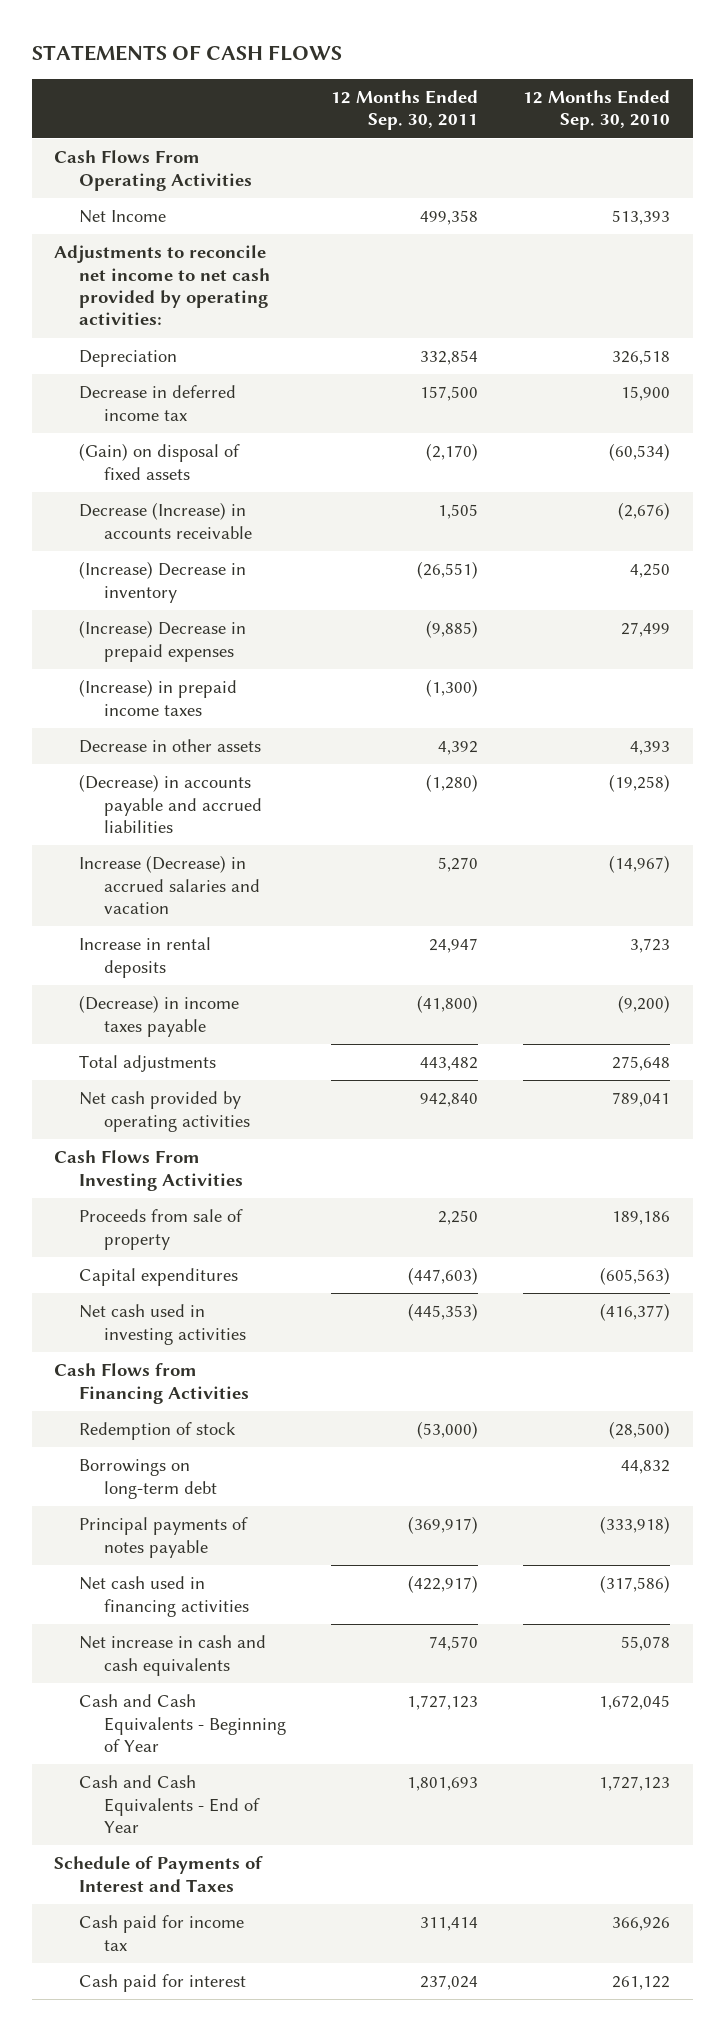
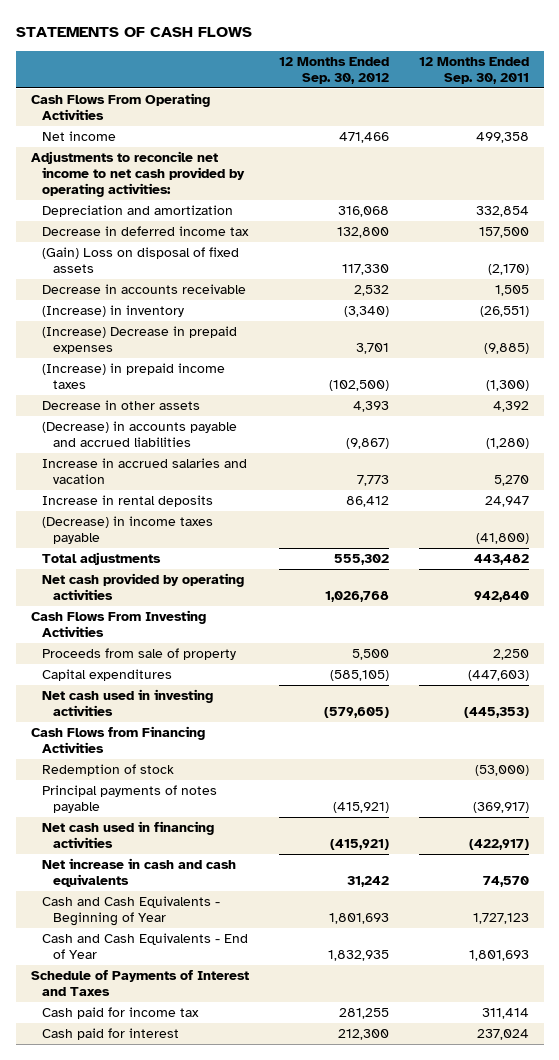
[523,90,671,131] 12 Months Ended Sep. 30, 2010 -> none
none -> [278,56,389,84] 12 Months Ended Sep. 30, 2012
[79,210,167,224] Net Income -> [41,131,116,142] Net income
[79,350,178,368] Depreciation -> [41,205,233,218] Depreciation and amortization
[79,443,241,480] (Gain) on disposal of fixed assets -> [41,247,239,274] (Gain) Loss on disposal of fixed assets
[79,502,252,539] Decrease (Increase) in accounts receivable -> [41,284,246,295] Decrease in accounts receivable
[79,561,247,603] (Increase) Decrease in inventory -> [41,305,184,318] (Increase) in inventory
[79,855,260,915] Increase (Decrease) in accrued salaries and vacation -> [41,458,247,485] Increase in accrued salaries and vacation
[79,1459,217,1499] Borrowings on long-term debt -> none

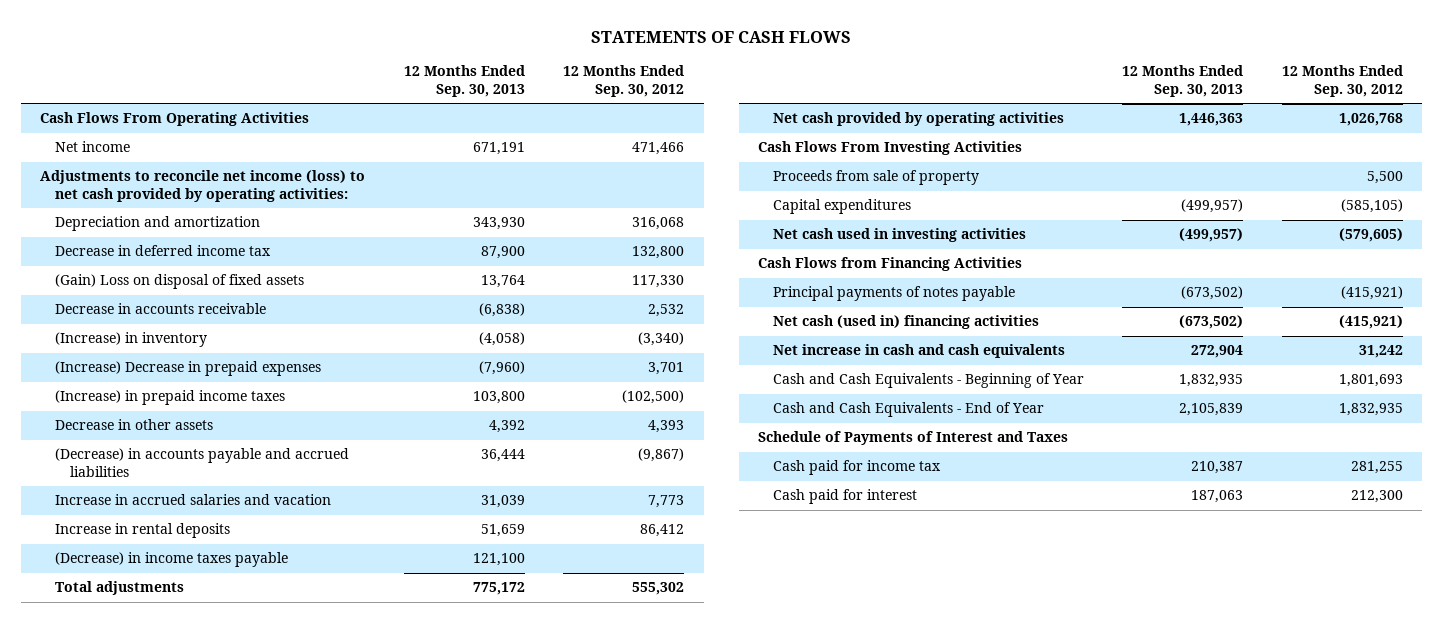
[418,56,529,84] 12 Months Ended Sep. 30, 2011 -> none
none -> [404,65,526,97] 12 Months Ended Sep. 30, 2013
[30,151,245,198] Adjustments to reconcile net income to net cash provided by operating activities: -> [39,170,365,202] Adjustments to reconcile net income (loss) to net cash provided by operating activities:
[41,764,174,777] Redemption of stock -> none
[41,821,214,849] Net cash used in financing activities -> [773,315,1040,330] Net cash (used in) financing activities

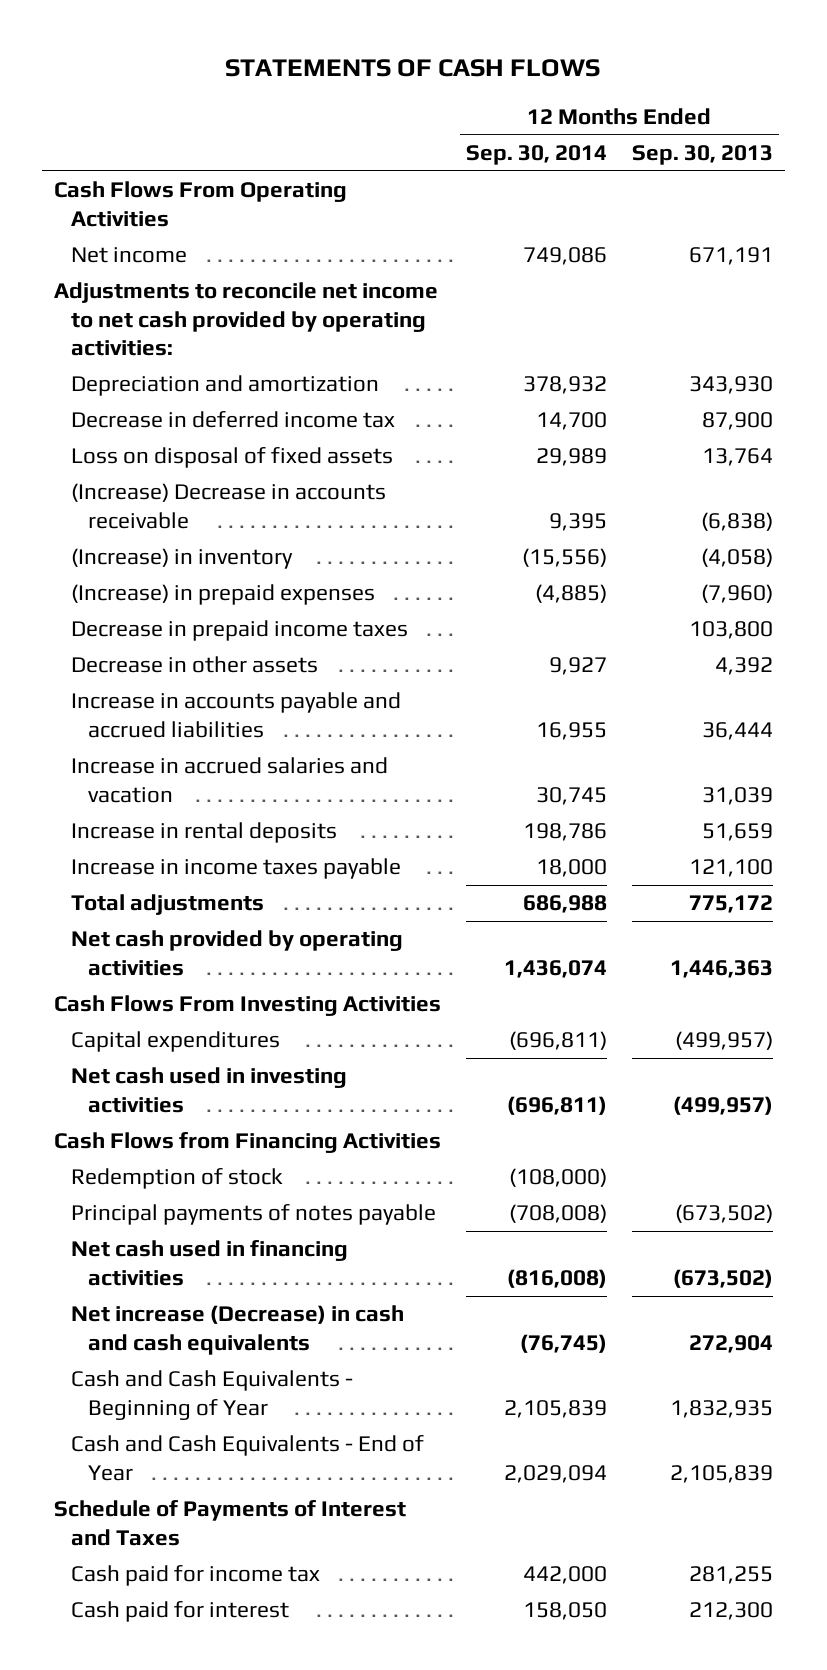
[563,65,685,97] 12 Months Ended Sep. 30, 2012 -> none
none -> [465,145,607,166] Sep. 30, 2014
[39,170,365,202] Adjustments to reconcile net income (loss) to net cash provided by operating activities: -> [54,282,439,357] Adjustments to reconcile net income to net cash provided by operating activities:
[54,274,304,290] (Gain) Loss on disposal of fixed assets -> [71,447,394,469] Loss on disposal of fixed assets
[54,303,266,315] Decrease in accounts receivable -> [71,483,387,529] (Increase) Decrease in accounts receivable
[54,361,321,377] (Increase) Decrease in prepaid expenses -> [71,584,376,606] (Increase) in prepaid expenses
[54,390,285,406] (Increase) in prepaid income taxes -> [71,620,409,642] Decrease in prepaid income taxes
[54,448,349,477] (Decrease) in accounts payable and accrued liabilities -> [71,692,402,738] Increase in accounts payable and accrued liabilities
[54,552,288,568] (Decrease) in income taxes payable -> [71,858,402,880] Increase in income taxes payable
[773,170,980,186] Proceeds from sale of property -> none
none -> [71,1168,284,1190] Redemption of stock
[773,315,1040,330] Net cash (used in) financing activities -> [71,1240,349,1286] Net cash used in financing activities
[773,344,1066,359] Net increase in cash and cash equivalents -> [71,1305,405,1355] Net increase (Decrease) in cash and cash equivalents
[1191,461,1244,475] 210,387 -> [688,1566,773,1585] 281,255
[1191,490,1244,504] 187,063 -> [688,1602,773,1621] 212,300

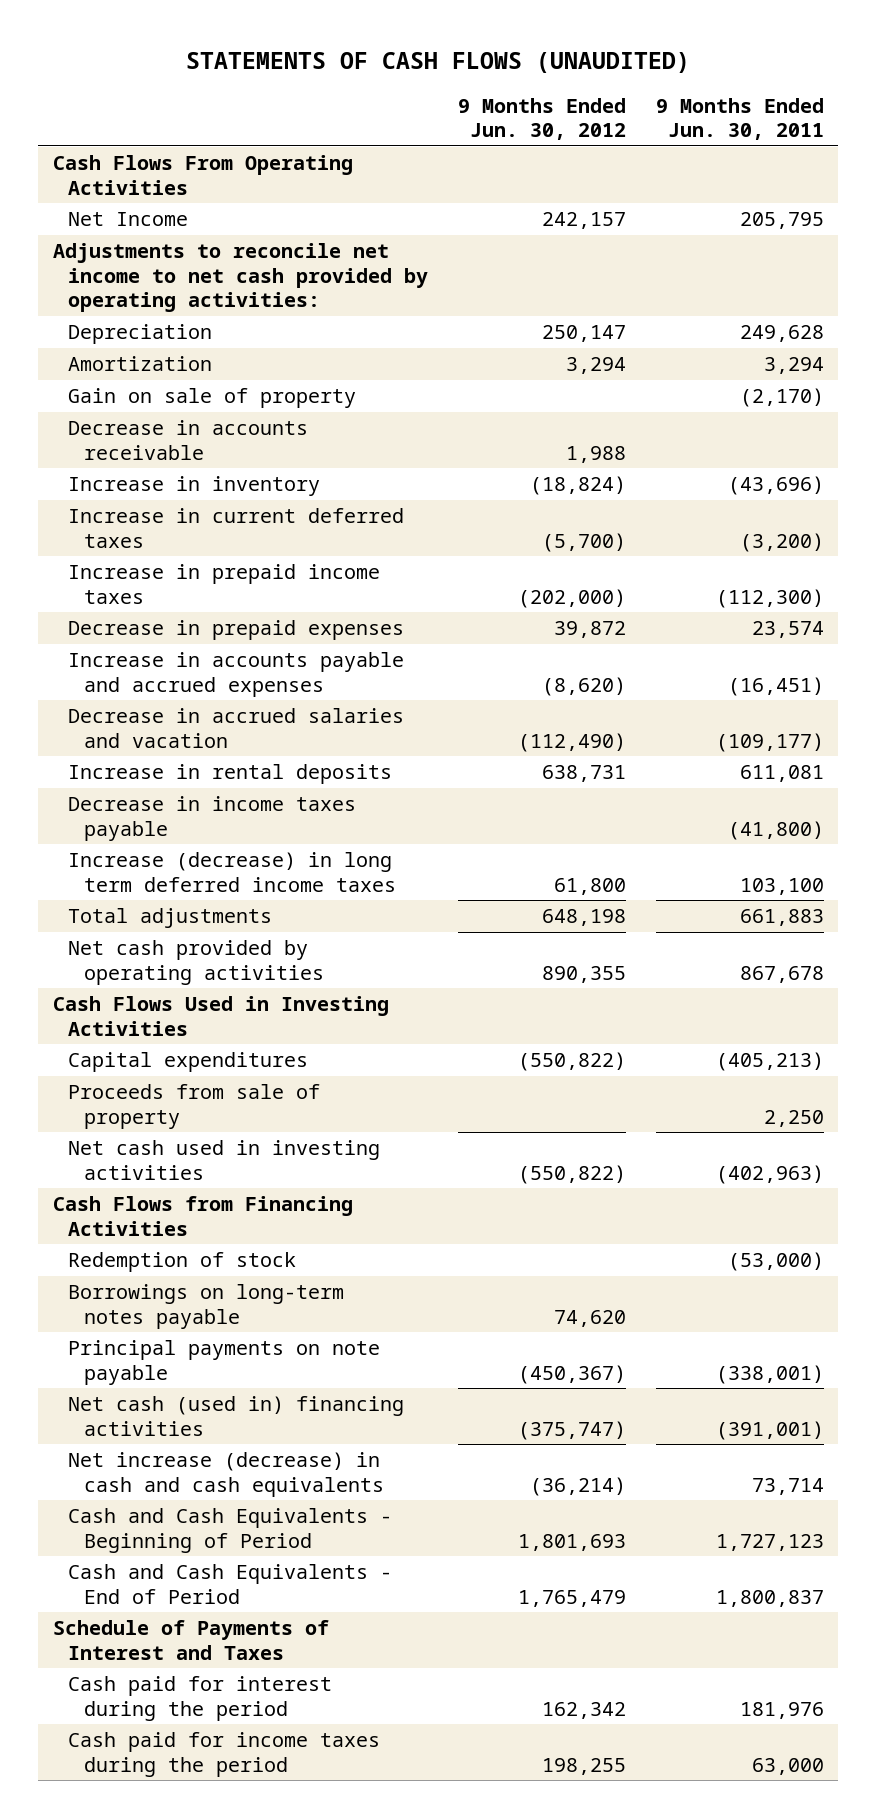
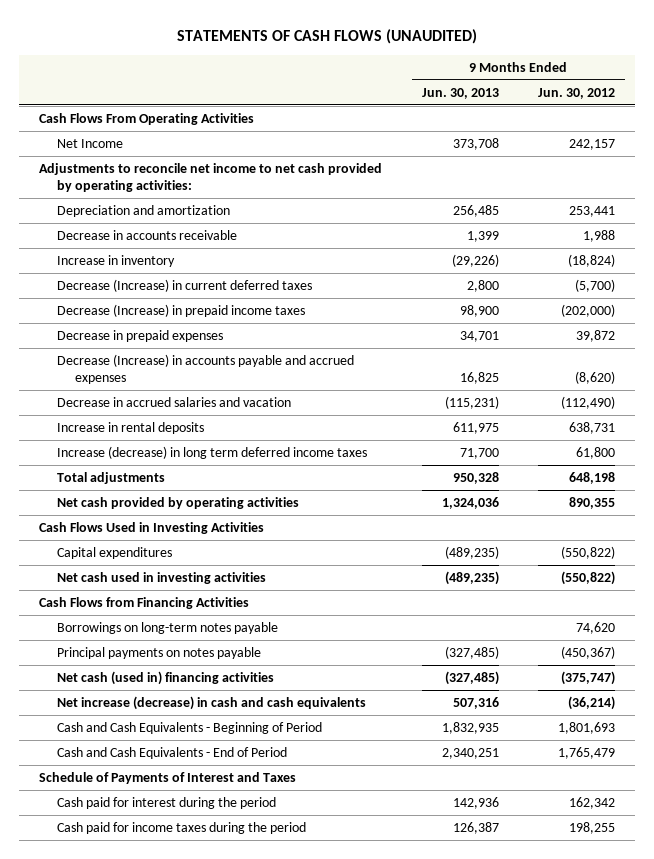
[655,97,824,141] 9 Months Ended Jun. 30, 2011 -> none
none -> [421,87,499,99] Jun. 30, 2013
[68,324,213,345] Depreciation -> none
[68,356,213,372] Amortization -> none
[68,388,357,409] Gain on sale of property -> none
none -> [56,205,230,218] Depreciation and amortization
[68,508,405,548] Increase in current deferred taxes -> [56,279,312,293] Decrease (Increase) in current deferred taxes
[68,564,381,604] Increase in prepaid income taxes -> [56,304,305,318] Decrease (Increase) in prepaid income taxes
[68,652,405,697] Increase in accounts payable and accrued expenses -> [56,354,354,384] Decrease (Increase) in accounts payable and accrued expenses
[68,796,357,841] Decrease in income taxes payable -> none
[68,1084,321,1129] Proceeds from sale of property -> none
[68,1252,297,1273] Redemption of stock -> none
[68,1340,381,1385] Principal payments on note payable -> [56,647,261,660] Principal payments on notes payable

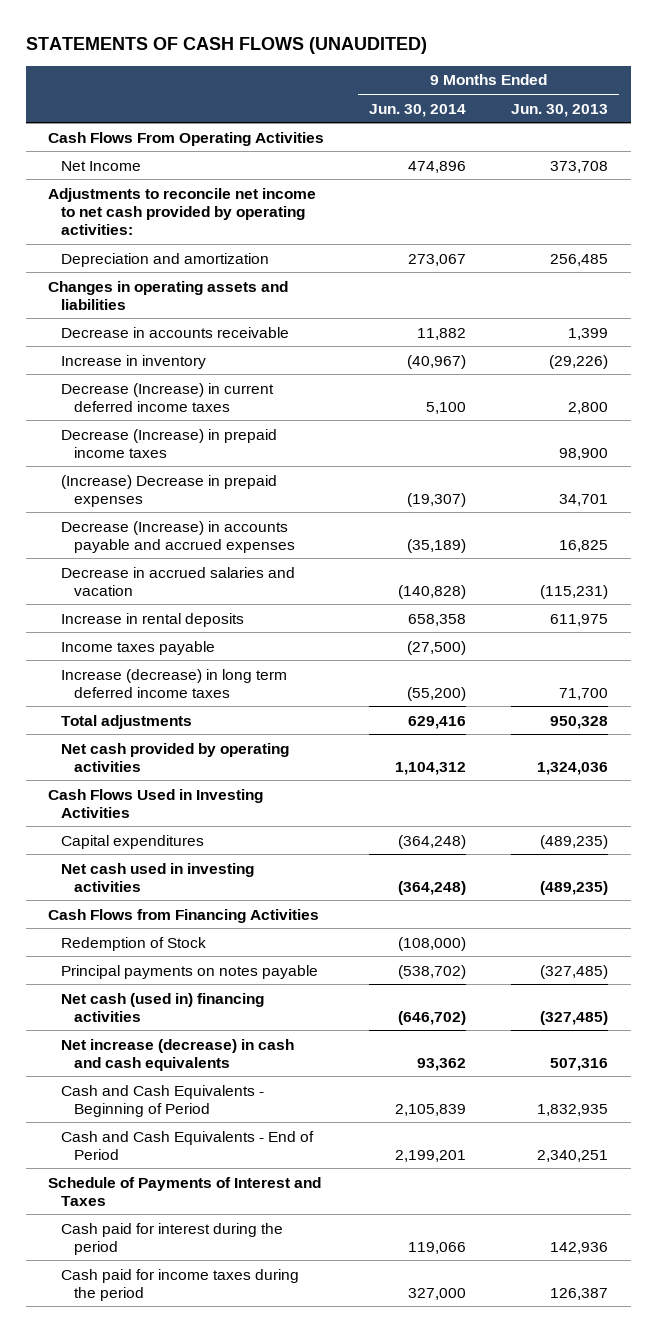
[537,87,615,99] Jun. 30, 2012 -> none
none -> [369,103,467,117] Jun. 30, 2014
none -> [48,280,289,310] Changes in operating assets and liabilities
[56,279,312,293] Decrease (Increase) in current deferred taxes -> [61,382,275,412] Decrease (Increase) in current deferred income taxes
[56,330,223,343] Decrease in prepaid expenses -> [61,474,278,507] (Increase) Decrease in prepaid expenses
none -> [61,640,216,655] Income taxes payable
[56,622,278,635] Borrowings on long-term notes payable -> none
none -> [61,936,207,951] Redemption of Stock

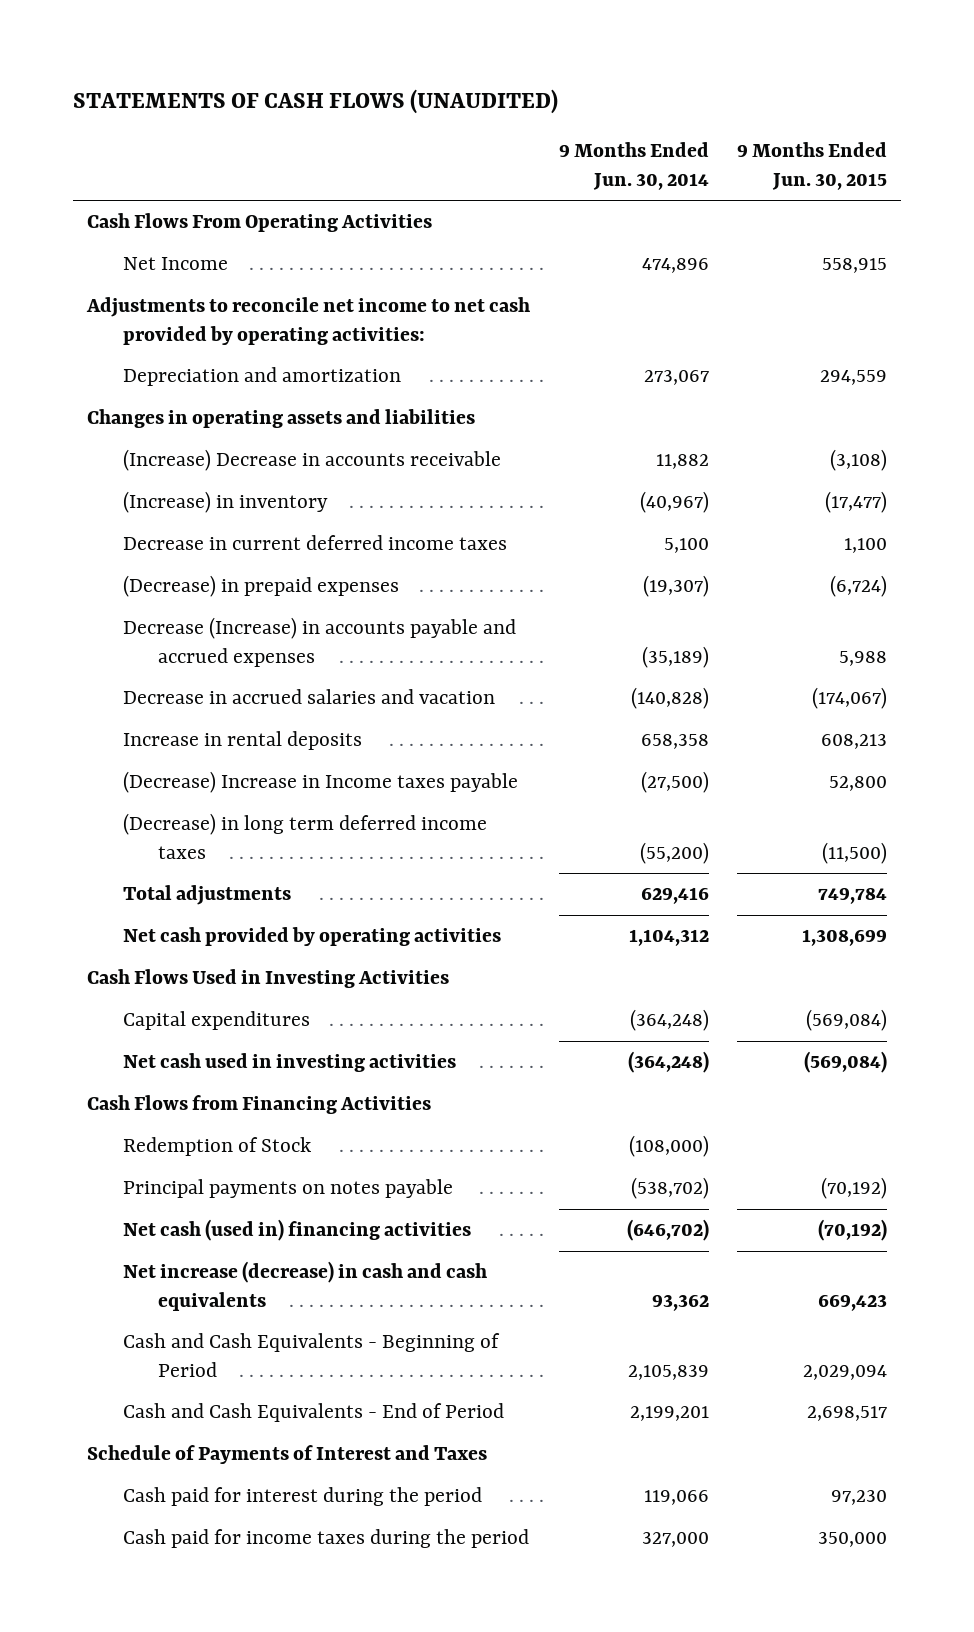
[511,103,609,117] Jun. 30, 2013 -> none
none -> [737,142,888,190] 9 Months Ended Jun. 30, 2015
[61,428,278,458] Decrease (Increase) in prepaid income taxes -> none
[61,326,290,338] Decrease in accounts receivable -> [122,449,501,472] (Increase) Decrease in accounts receivable
[61,354,207,369] Increase in inventory -> [122,491,328,514] (Increase) in inventory
[61,382,275,412] Decrease (Increase) in current deferred income taxes -> [122,535,507,551] Decrease in current deferred income taxes
[61,474,278,507] (Increase) Decrease in prepaid expenses -> [122,575,399,598] (Decrease) in prepaid expenses
[61,640,216,655] Income taxes payable -> [122,771,518,794] (Decrease) Increase in Income taxes payable
[61,668,288,698] Increase (decrease) in long term deferred income taxes -> [122,813,487,859] (Decrease) in long term deferred income taxes

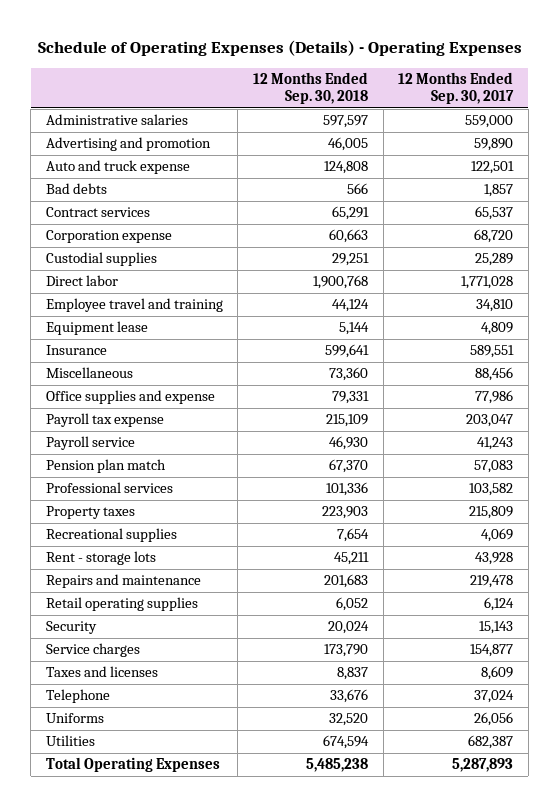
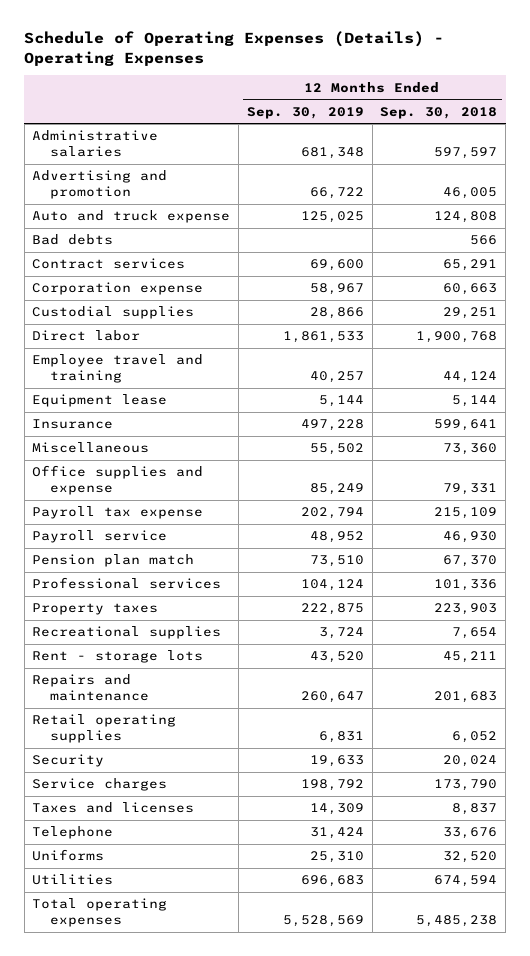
[398,72,515,105] 12 Months Ended Sep. 30, 2017 -> none
none -> [246,106,364,119] Sep. 30, 2019
[45,757,220,773] Total Operating Expenses -> [32,898,168,928] Total operating expenses

